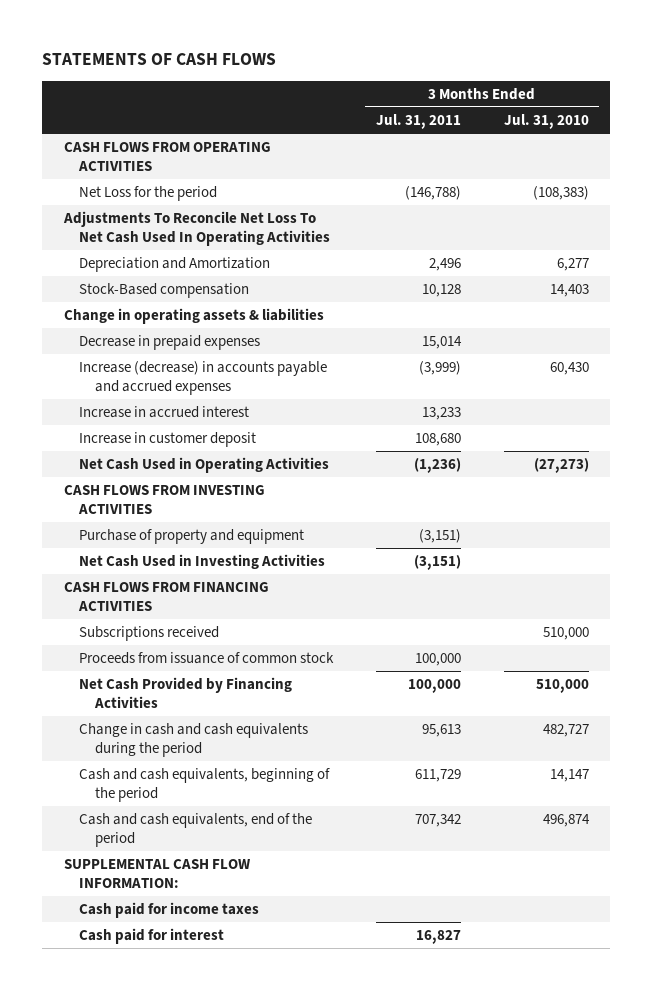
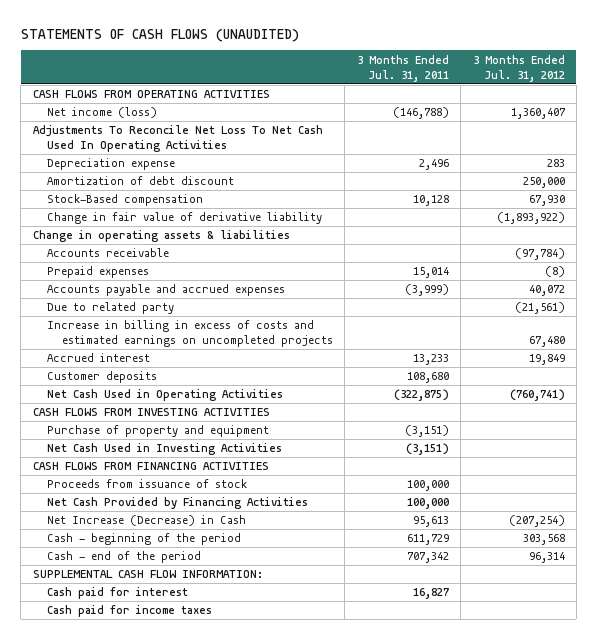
[42,53,277,66] STATEMENTS OF CASH FLOWS -> [20,28,299,42] STATEMENTS OF CASH FLOWS (UNAUDITED)
[503,114,589,130] Jul. 31, 2010 -> none
none -> [472,54,565,82] 3 Months Ended Jul. 31, 2012
[79,186,218,202] Net Loss for the period -> [47,107,158,119] Net income (loss)
[79,257,271,273] Depreciation and Amortization -> [47,158,176,171] Depreciation expense
none -> [47,176,235,186] Amortization of debt discount
none -> [47,212,323,225] Change in fair value of derivative liability
none -> [47,248,170,258] Accounts receivable
[79,335,261,351] Decrease in prepaid expenses -> [47,266,150,279] Prepaid expenses
[79,361,328,395] Increase (decrease) in accounts payable and accrued expenses -> [47,284,286,297] Accounts payable and accrued expenses
none -> [47,302,175,315] Due to related party
none -> [47,320,334,348] Increase in billing in excess of costs and estimated earnings on uncompleted projects
[79,406,250,419] Increase in accrued interest -> [47,353,151,363] Accrued interest
[79,432,257,448] Increase in customer deposit -> [47,371,158,384] Customer deposits
[413,458,461,474] (1,236) -> [393,389,449,402] (322,875)
[79,626,220,642] Subscriptions received -> none
[79,652,335,665] Proceeds from issuance of common stock -> [47,479,248,489] Proceeds from issuance of stock
[79,723,309,757] Change in cash and cash equivalents during the period -> [47,515,247,527] Net Increase (Decrease) in Cash
[79,768,331,802] Cash and cash equivalents, beginning of the period -> [47,533,242,546] Cash - beginning of the period
[79,813,313,847] Cash and cash equivalents, end of the period -> [47,551,202,564] Cash - end of the period
[79,902,260,919] Cash paid for income taxes -> [47,605,213,618] Cash paid for income taxes

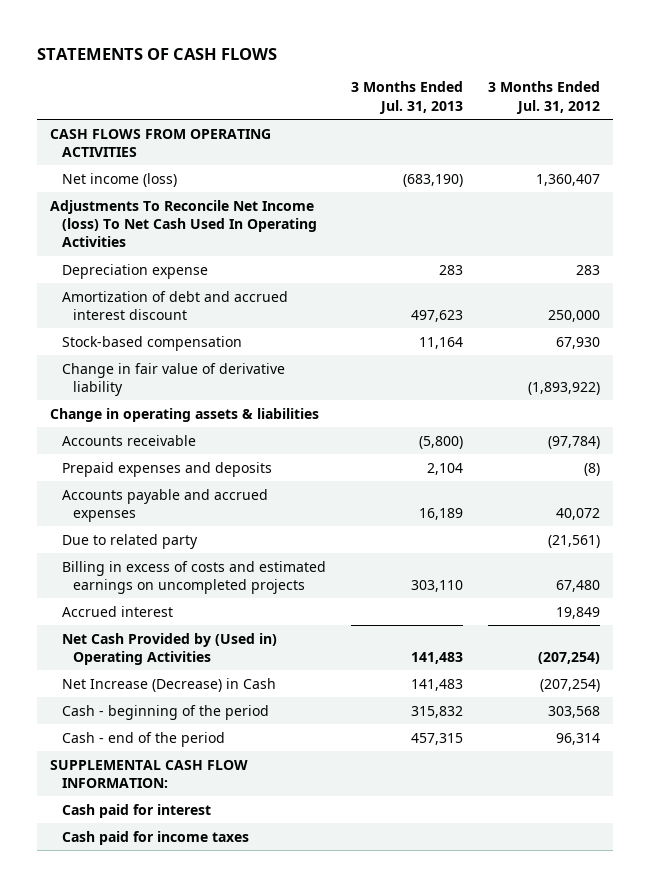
[20,28,299,42] STATEMENTS OF CASH FLOWS (UNAUDITED) -> [37,47,278,60] STATEMENTS OF CASH FLOWS
[356,54,449,82] 3 Months Ended Jul. 31, 2011 -> none
none -> [350,81,463,114] 3 Months Ended Jul. 31, 2013
[32,125,323,153] Adjustments To Reconcile Net Loss To Net Cash Used In Operating Activities -> [50,199,317,248] Adjustments To Reconcile Net Income (loss) To Net Cash Used In Operating Activities
[47,176,235,186] Amortization of debt discount -> [61,290,288,320] Amortization of debt and accrued interest discount
[47,194,204,207] Stock-Based compensation -> [61,335,242,351] Stock-based compensation
[47,266,150,279] Prepaid expenses -> [61,461,272,477] Prepaid expenses and deposits
[47,320,334,348] Increase in billing in excess of costs and estimated earnings on uncompleted projects -> [61,560,326,594] Billing in excess of costs and estimated earnings on uncompleted projects
[47,371,158,384] Customer deposits -> none
[32,408,270,417] CASH FLOWS FROM INVESTING ACTIVITIES -> none
[47,425,270,438] Purchase of property and equipment -> none
[47,443,283,456] Net Cash Used in Investing Activities -> none
[32,462,269,471] CASH FLOWS FROM FINANCING ACTIVITIES -> none
[47,479,248,489] Proceeds from issuance of stock -> none
[47,497,309,510] Net Cash Provided by Financing Activities -> none
[47,389,284,402] Net Cash Used in Operating Activities -> [61,632,277,665] Net Cash Provided by (Used in) Operating Activities
[509,389,565,402] (760,741) -> [538,651,601,664] (207,254)

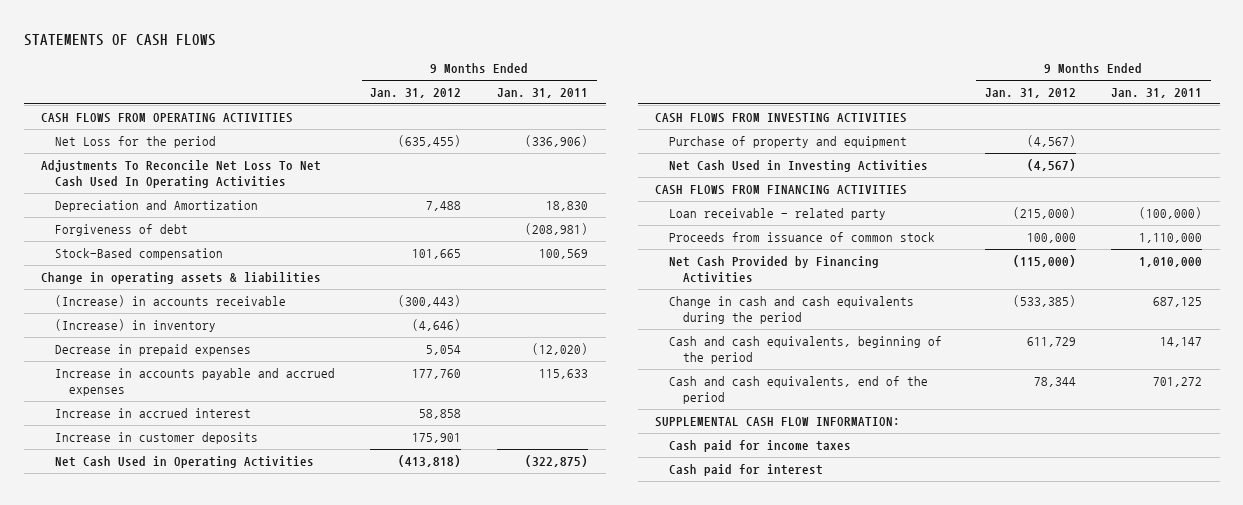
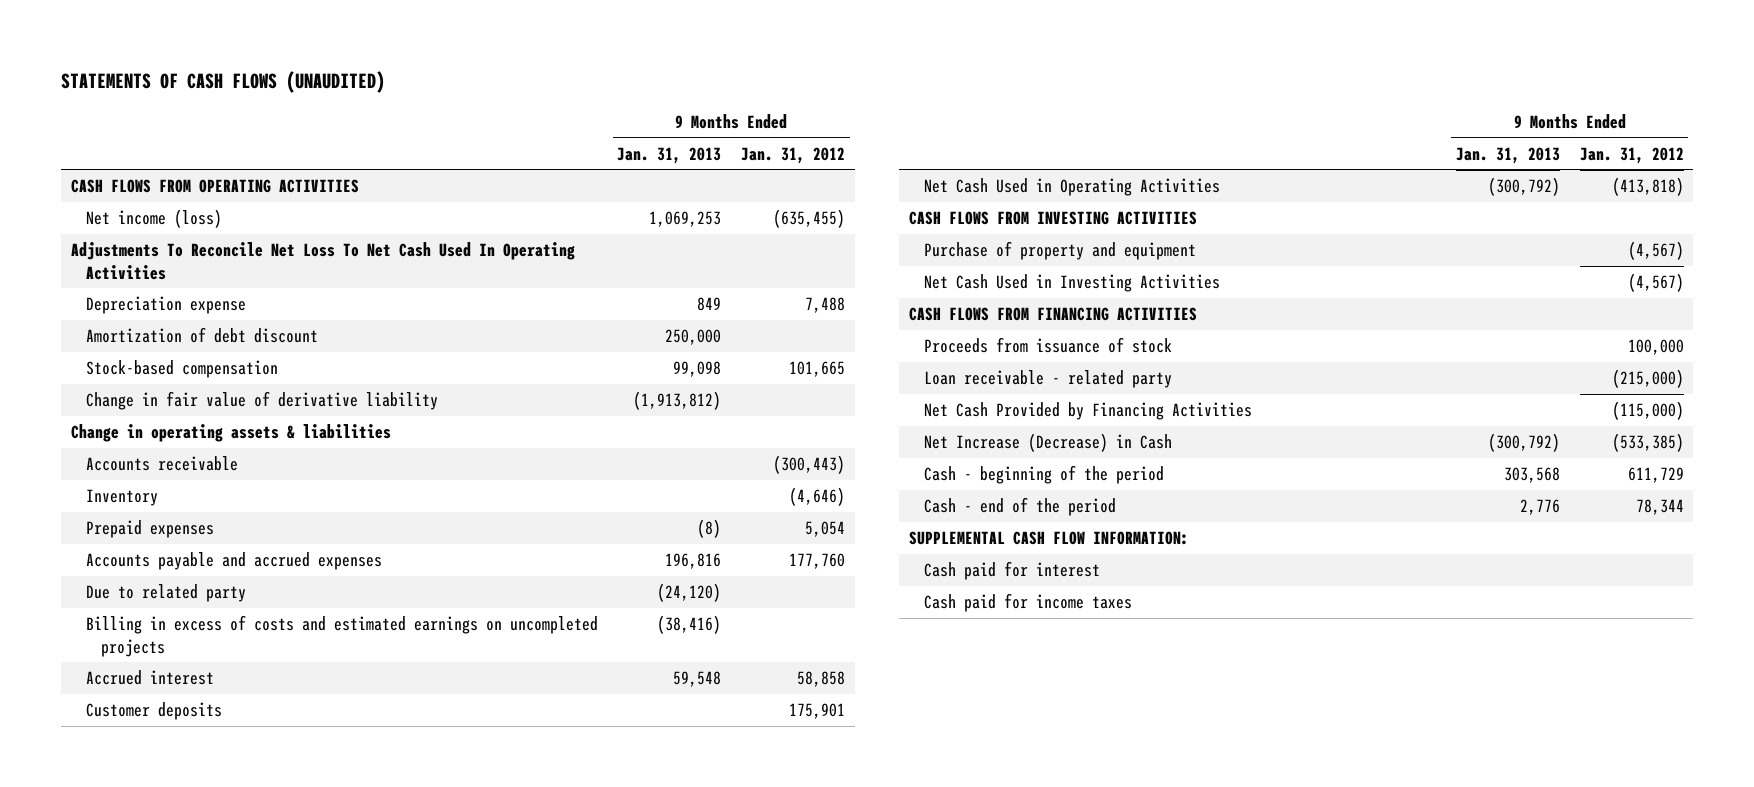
[23,33,216,46] STATEMENTS OF CASH FLOWS -> [60,71,385,94] STATEMENTS OF CASH FLOWS (UNAUDITED)
[496,87,588,98] Jan. 31, 2011 -> none
none -> [617,146,722,164] Jan. 31, 2013
[55,135,217,148] Net Loss for the period -> [85,208,222,228] Net income (loss)
[55,223,189,236] Forgiveness of debt -> none
[55,199,259,212] Depreciation and Amortization -> [85,295,246,314] Depreciation expense
none -> [85,326,318,343] Amortization of debt discount
[55,247,224,260] Stock-Based compensation -> [85,359,278,378] Stock-based compensation
none -> [85,390,438,410] Change in fair value of derivative liability
[55,294,287,307] (Increase) in accounts receivable -> [85,455,238,471] Accounts receivable
[55,318,217,332] (Increase) in inventory -> [85,488,158,506] Inventory
[55,343,252,356] Decrease in prepaid expenses -> [85,519,214,538] Prepaid expenses
[55,367,336,397] Increase in accounts payable and accrued expenses -> [85,551,382,570] Accounts payable and accrued expenses
none -> [85,583,246,602] Due to related party
none -> [85,614,598,657] Billing in excess of costs and estimated earnings on uncompleted projects
[55,407,252,418] Increase in accrued interest -> [85,669,214,685] Accrued interest
[55,431,259,444] Increase in customer deposits -> [85,701,222,720] Customer deposits
none -> [924,336,1173,353] Proceeds from issuance of stock
[669,231,936,242] Proceeds from issuance of common stock -> none
[669,295,915,325] Change in cash and cash equivalents during the period -> [924,432,1173,452] Net Increase (Decrease) in Cash
[669,335,943,365] Cash and cash equivalents, beginning of the period -> [924,464,1165,484] Cash - beginning of the period
[669,375,929,405] Cash and cash equivalents, end of the period -> [924,496,1117,516] Cash - end of the period
[669,439,852,452] Cash paid for income taxes -> [924,592,1133,612] Cash paid for income taxes

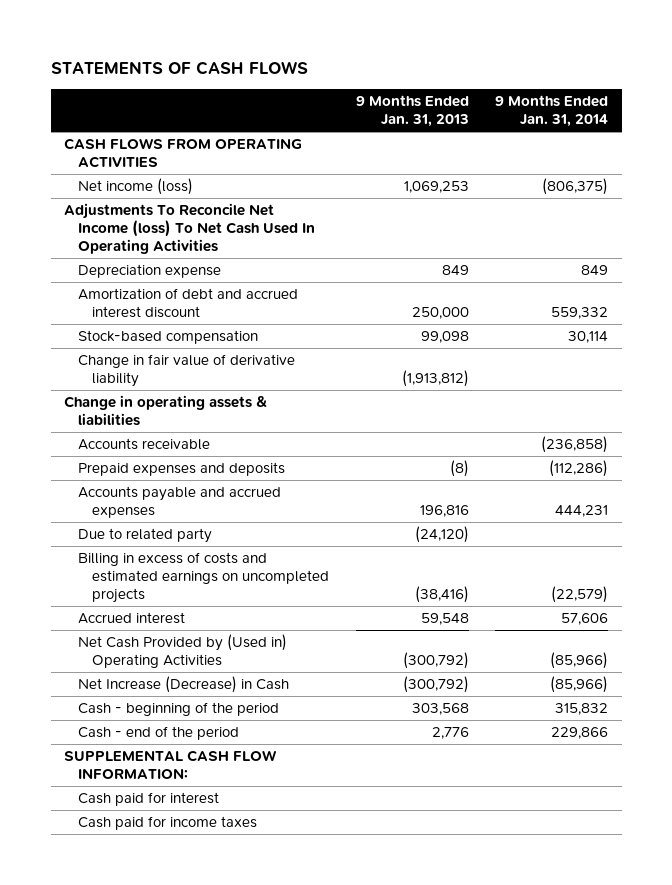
[60,71,385,94] STATEMENTS OF CASH FLOWS (UNAUDITED) -> [50,61,308,76] STATEMENTS OF CASH FLOWS
[741,146,846,164] Jan. 31, 2012 -> none
none -> [495,95,609,128] 9 Months Ended Jan. 31, 2014
[70,241,575,280] Adjustments To Reconcile Net Loss To Net Cash Used In Operating Activities -> [64,203,316,255] Adjustments To Reconcile Net Income (loss) To Net Cash Used In Operating Activities
[85,326,318,343] Amortization of debt discount -> [78,288,299,319] Amortization of debt and accrued interest discount
[85,488,158,506] Inventory -> none
[85,519,214,538] Prepaid expenses -> [78,462,286,477] Prepaid expenses and deposits
[85,701,222,720] Customer deposits -> none
[909,210,1198,225] CASH FLOWS FROM INVESTING ACTIVITIES -> none
[924,240,1197,260] Purchase of property and equipment -> none
[924,273,1221,292] Net Cash Used in Investing Activities -> none
[909,306,1198,321] CASH FLOWS FROM FINANCING ACTIVITIES -> none
[924,336,1173,353] Proceeds from issuance of stock -> none
[924,369,1173,388] Loan receivable - related party -> none
[924,401,1253,420] Net Cash Provided by Financing Activities -> none
[924,177,1221,196] Net Cash Used in Operating Activities -> [78,634,288,669] Net Cash Provided by (Used in) Operating Activities

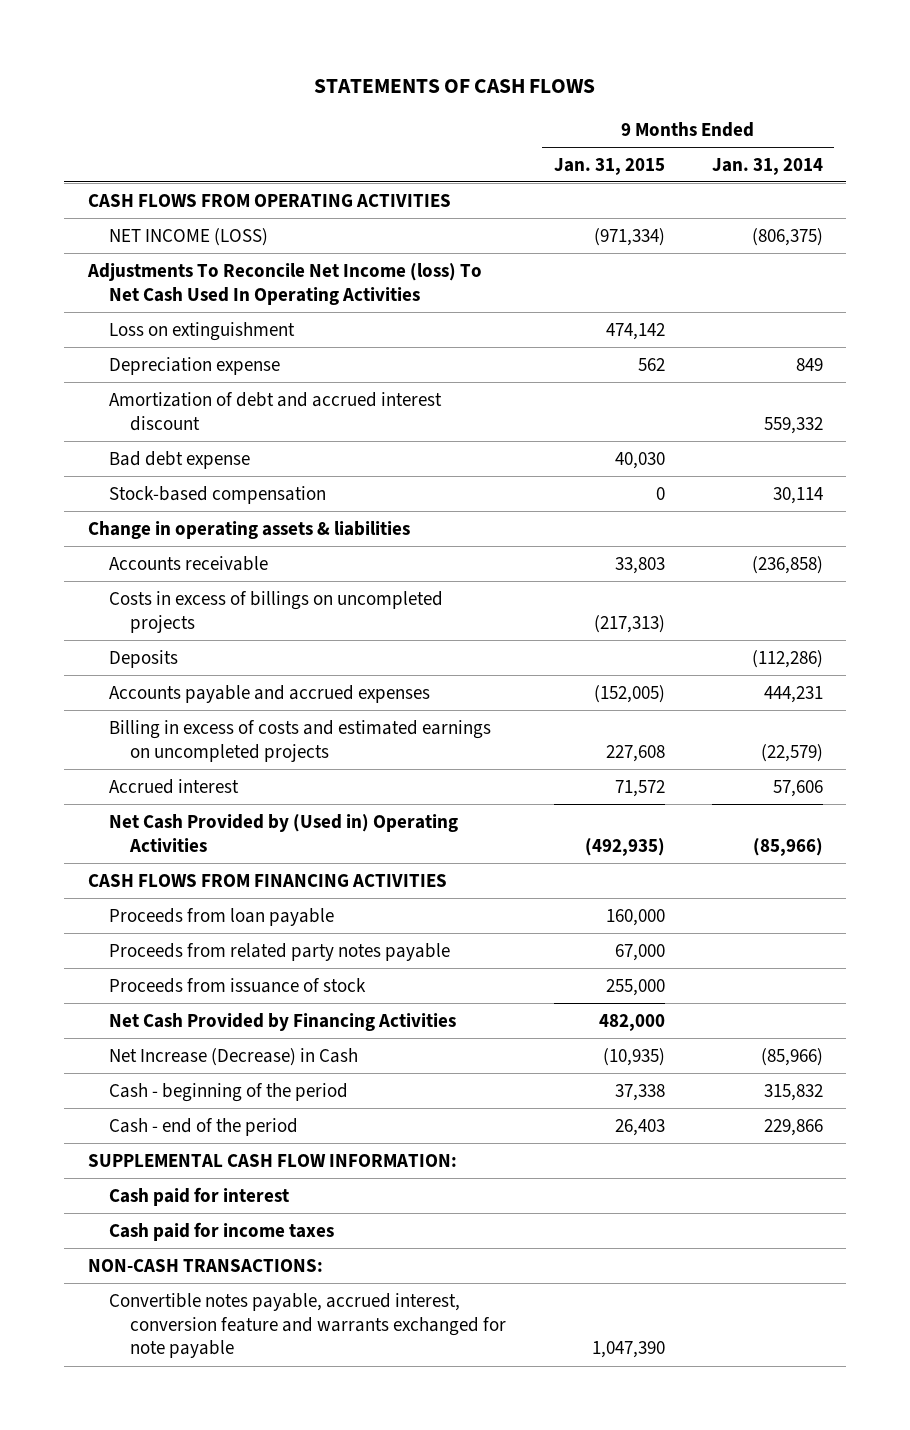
[355,95,469,128] 9 Months Ended Jan. 31, 2013 -> none
none -> [553,157,665,175] Jan. 31, 2015
[78,178,194,196] Net income (loss) -> [109,227,269,246] NET INCOME (LOSS)
none -> [109,321,296,341] Loss on extinguishment
none -> [109,450,251,469] Bad debt expense
[78,354,296,388] Change in fair value of derivative liability -> none
none -> [109,590,444,633] Costs in excess of billings on uncompleted projects
[78,462,286,477] Prepaid expenses and deposits -> [109,649,179,668] Deposits
[78,528,213,544] Due to related party -> none
none -> [87,873,447,887] CASH FLOWS FROM FINANCING ACTIVITIES
none -> [109,907,335,926] Proceeds from loan payable
none -> [109,942,451,961] Proceeds from related party notes payable
none -> [109,977,367,993] Proceeds from issuance of stock
none -> [109,1012,457,1031] Net Cash Provided by Financing Activities
none -> [87,1258,323,1272] NON-CASH TRANSACTIONS:
none -> [109,1292,507,1359] Convertible notes payable, accrued interest, conversion feature and warrants exchanged for note payable

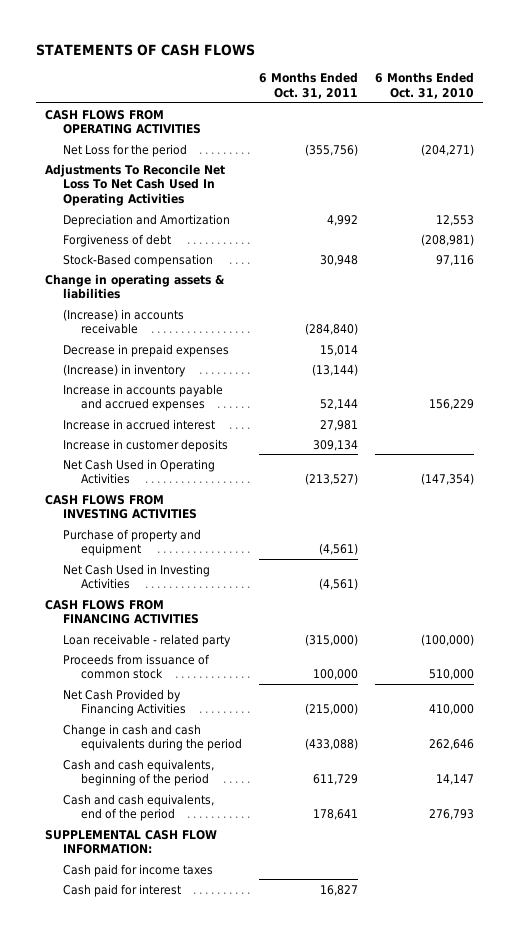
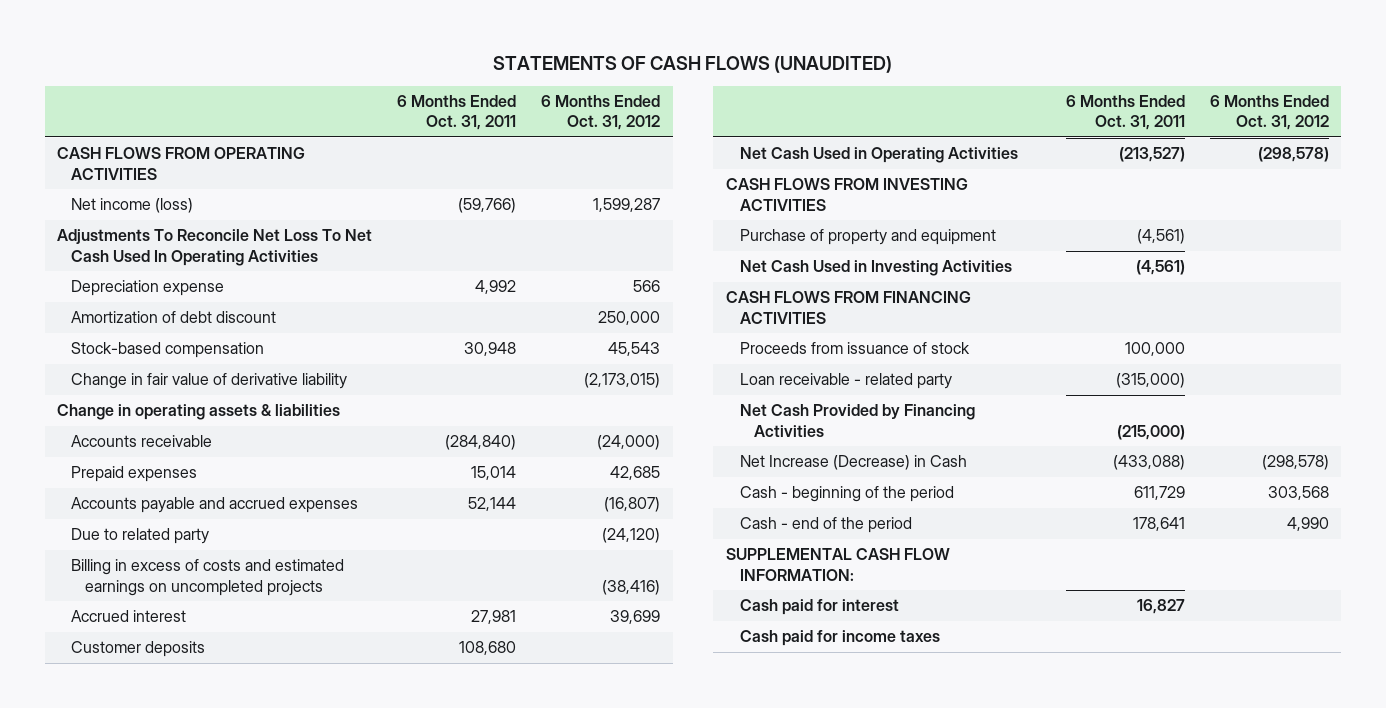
[36,44,256,57] STATEMENTS OF CASH FLOWS -> [492,55,892,73] STATEMENTS OF CASH FLOWS (UNAUDITED)
[375,72,475,99] 6 Months Ended Oct. 31, 2010 -> none
none -> [541,94,661,131] 6 Months Ended Oct. 31, 2012
[62,143,187,157] Net Loss for the period -> [71,198,194,214] Net income (loss)
[304,143,358,156] (355,756) -> [458,198,517,214] (59,766)
[62,233,171,247] Forgiveness of debt -> none
[62,213,230,227] Depreciation and Amortization -> [71,280,225,297] Depreciation expense
none -> [71,311,277,324] Amortization of debt discount
[62,253,213,267] Stock-Based compensation -> [71,342,265,359] Stock-based compensation
none -> [71,373,348,390] Change in fair value of derivative liability
[62,363,186,377] (Increase) in inventory -> none
[62,308,184,335] (Increase) in accounts receivable -> [71,435,213,448] Accounts receivable
[62,343,229,357] Decrease in prepaid expenses -> [71,466,198,483] Prepaid expenses
[62,383,223,412] Increase in accounts payable and accrued expenses -> [71,497,359,514] Accounts payable and accrued expenses
none -> [71,528,210,545] Due to related party
none -> [71,559,345,596] Billing in excess of costs and estimated earnings on uncompleted projects
[62,418,215,430] Increase in accrued interest -> [71,610,187,623] Accrued interest
[62,438,228,452] Increase in customer deposits -> [71,641,206,658] Customer deposits
[312,439,358,451] 309,134 -> [459,641,517,656] 108,680
none -> [739,342,970,355] Proceeds from issuance of stock
[62,653,210,680] Proceeds from issuance of common stock -> none
[62,723,242,752] Change in cash and cash equivalents during the period -> [739,455,967,471] Net Increase (Decrease) in Cash
[62,758,214,787] Cash and cash equivalents, beginning of the period -> [739,486,954,503] Cash - beginning of the period
[62,793,214,822] Cash and cash equivalents, end of the period -> [739,517,912,534] Cash - end of the period
[62,863,213,877] Cash paid for income taxes -> [739,630,940,647] Cash paid for income taxes

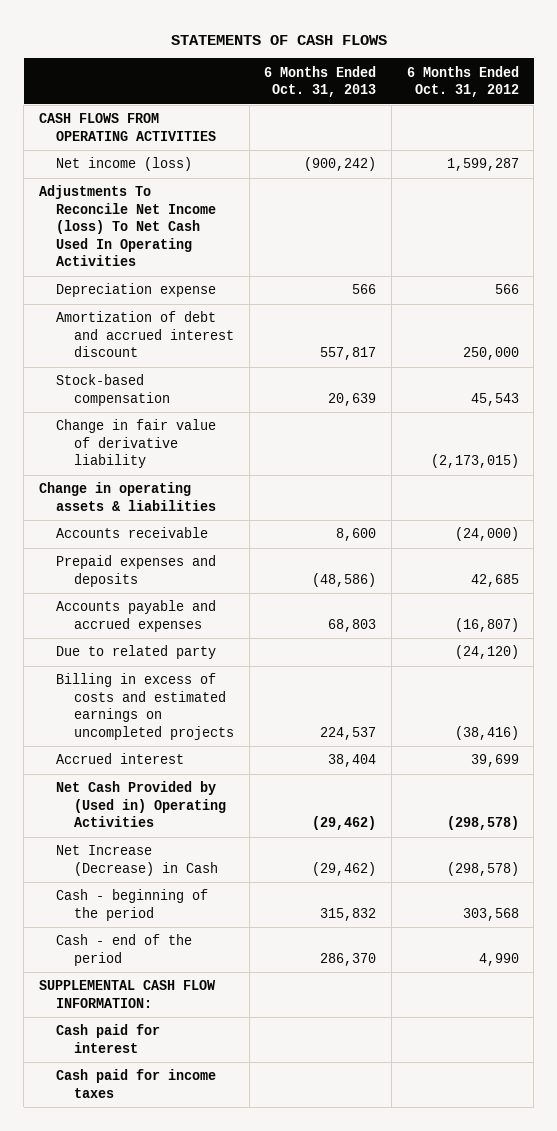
[492,55,892,73] STATEMENTS OF CASH FLOWS (UNAUDITED) -> [170,34,387,45] STATEMENTS OF CASH FLOWS
[397,94,517,131] 6 Months Ended Oct. 31, 2011 -> none
none -> [264,65,377,98] 6 Months Ended Oct. 31, 2013
[57,229,373,266] Adjustments To Reconcile Net Loss To Net Cash Used In Operating Activities -> [38,185,217,266] Adjustments To Reconcile Net Income (loss) To Net Cash Used In Operating Activities
[71,311,277,324] Amortization of debt discount -> [56,311,234,358] Amortization of debt and accrued interest discount
[71,466,198,483] Prepaid expenses -> [56,555,217,587] Prepaid expenses and deposits
[71,641,206,658] Customer deposits -> none
[725,178,968,211] CASH FLOWS FROM INVESTING ACTIVITIES -> none
[739,229,996,246] Purchase of property and equipment -> none
[739,260,1012,277] Net Cash Used in Investing Activities -> none
[725,291,971,324] CASH FLOWS FROM FINANCING ACTIVITIES -> none
[739,342,970,355] Proceeds from issuance of stock -> none
[739,373,952,390] Loan receivable - related party -> none
[739,404,975,437] Net Cash Provided by Financing Activities -> none
[739,147,1018,164] Net Cash Used in Operating Activities -> [56,781,226,828] Net Cash Provided by (Used in) Operating Activities

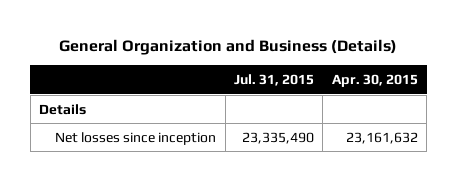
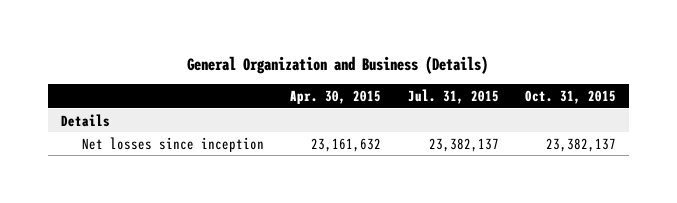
none -> [525,89,617,104] Oct. 31, 2015
[242,131,315,144] 23,335,490 -> [428,137,499,152] 23,382,137

